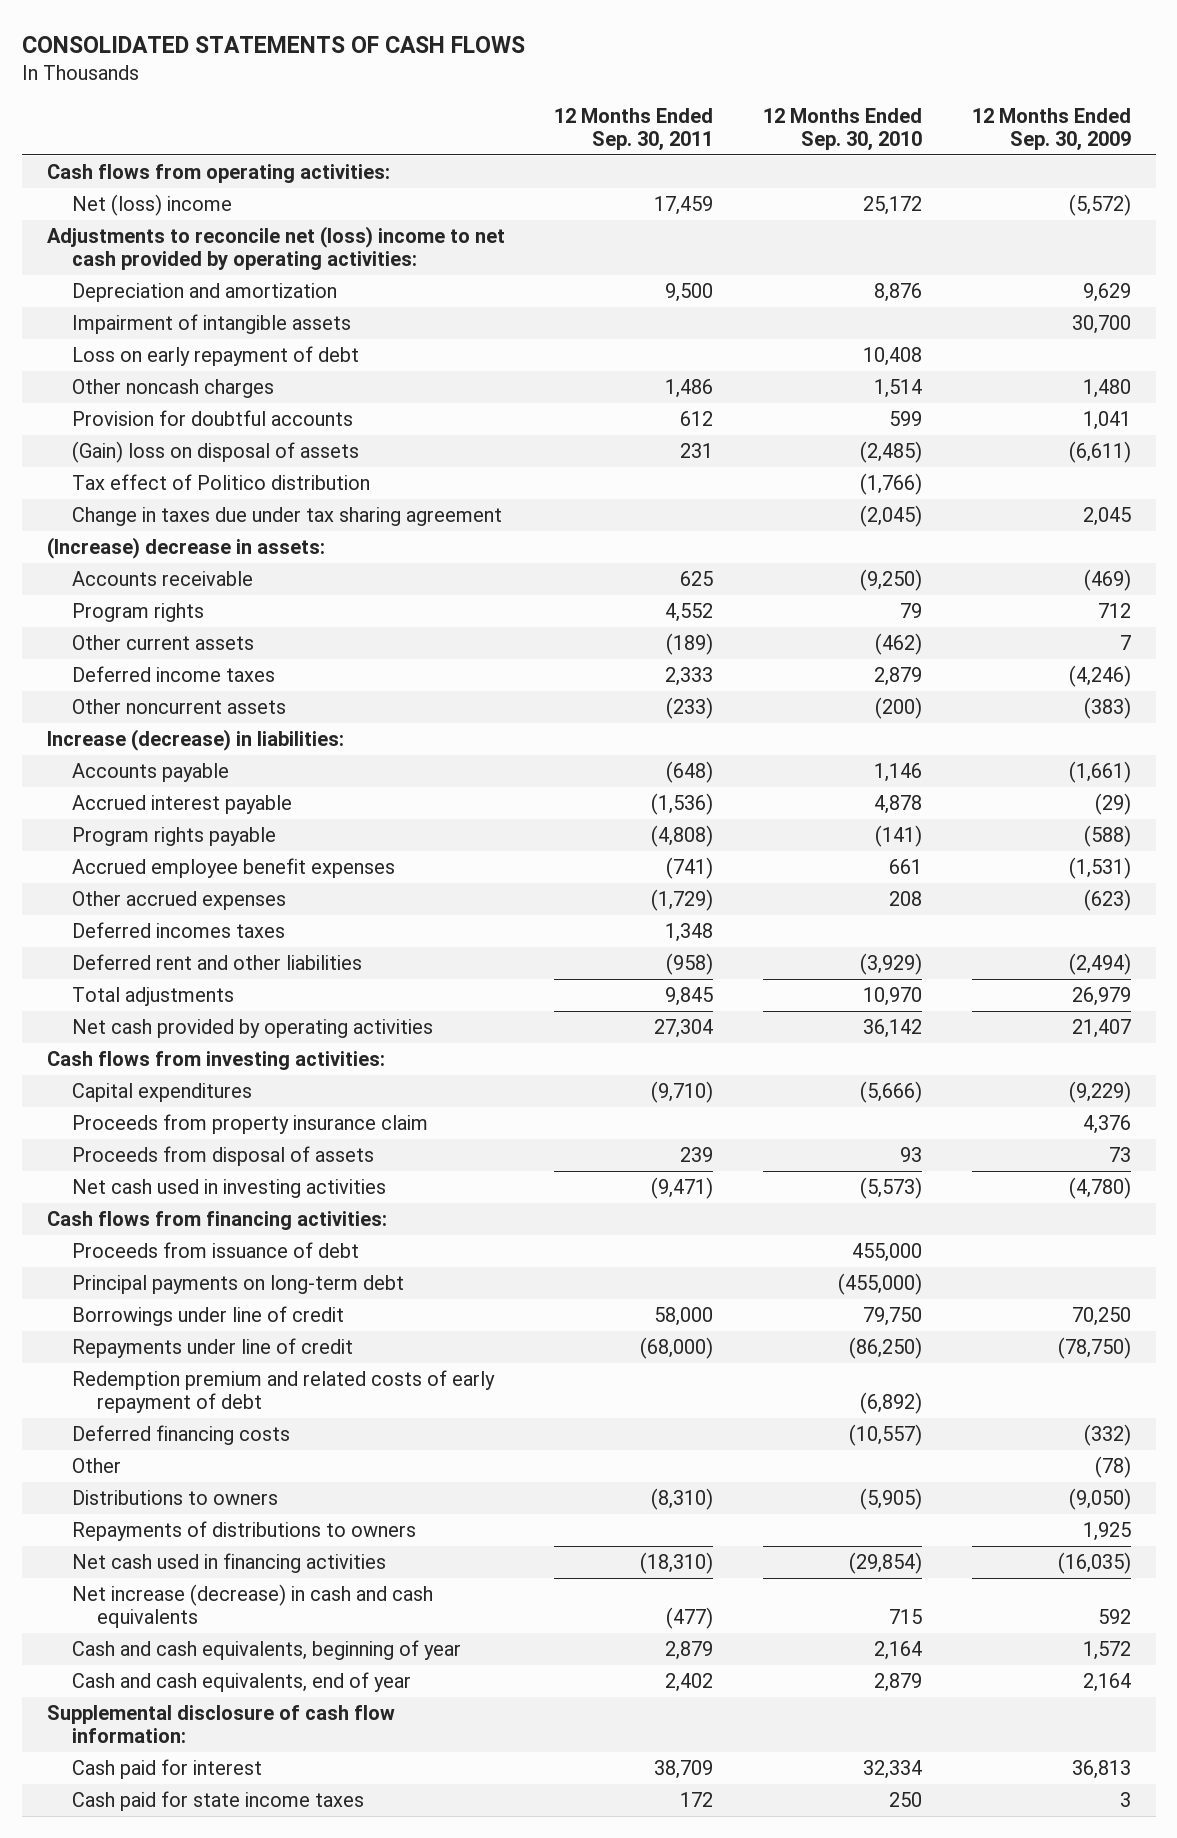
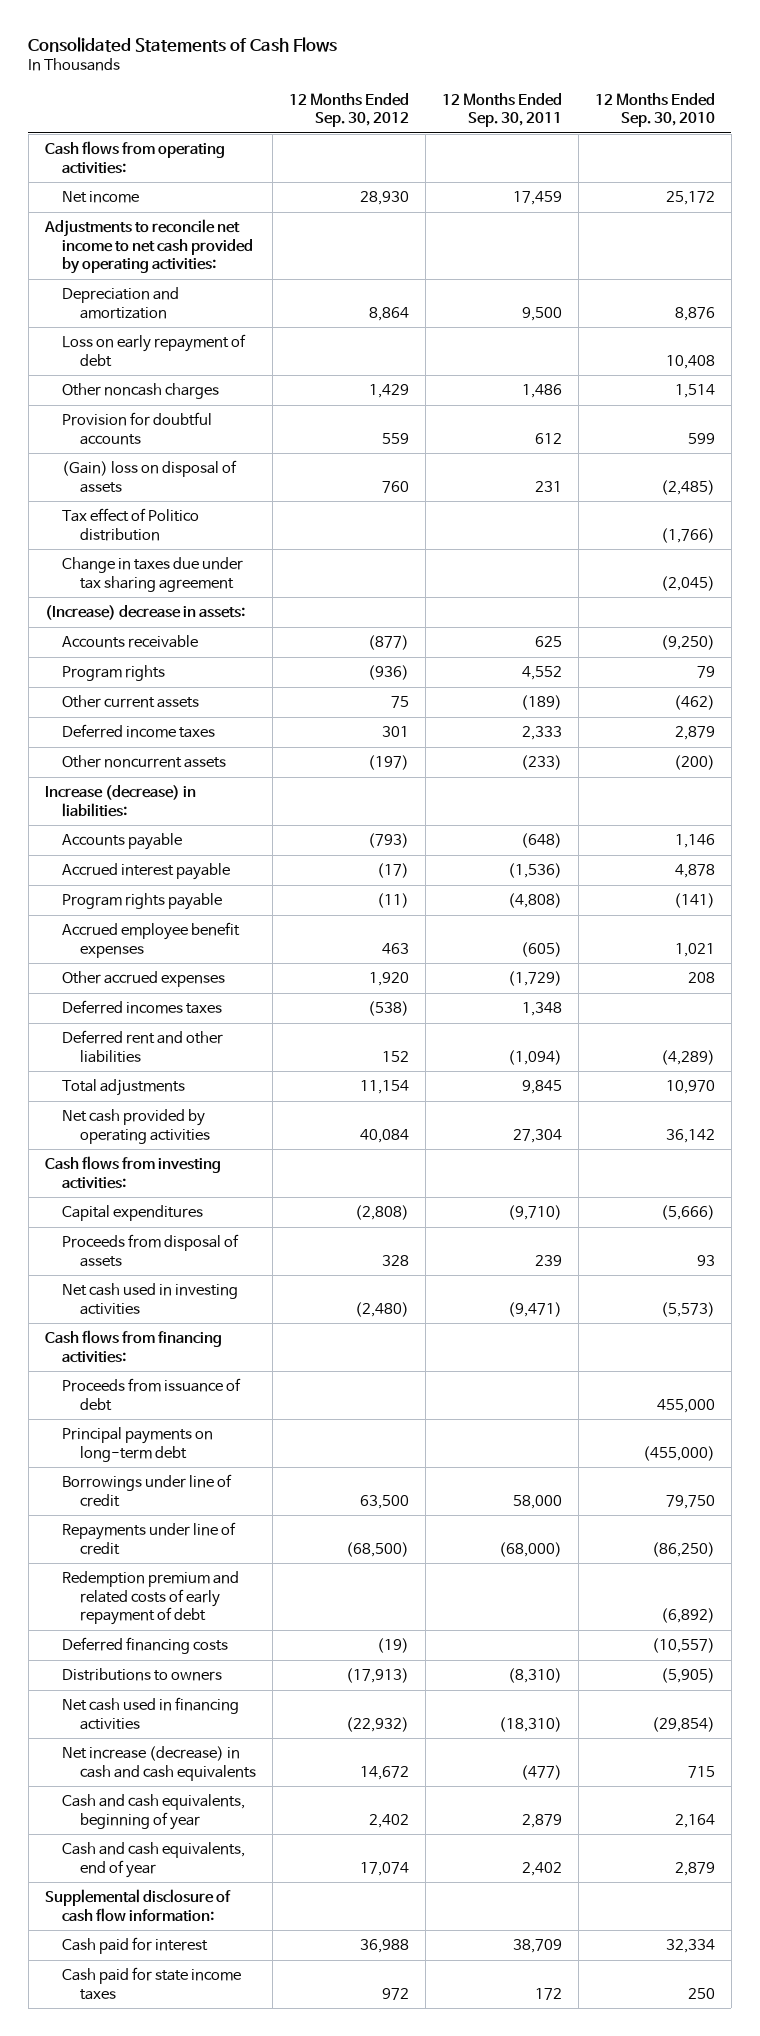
[21,35,525,53] CONSOLIDATED STATEMENTS OF CASH FLOWS -> [28,36,338,52] Consolidated Statements of Cash Flows
[971,107,1131,152] 12 Months Ended Sep. 30, 2009 -> none
none -> [288,92,409,128] 12 Months Ended Sep. 30, 2012
[71,193,232,216] Net (loss) income -> [62,191,140,204] Net income
[46,225,505,271] Adjustments to reconcile net (loss) income to net cash provided by operating activities: -> [43,219,254,274] Adjustments to reconcile net income to net cash provided by operating activities:
[71,313,351,334] Impairment of intangible assets -> none
[666,856,714,879] (741) -> [520,941,562,957] (605)
[889,858,923,874] 661 -> [674,942,715,957] 1,021
[666,952,714,975] (958) -> [507,1049,562,1065] (1,094)
[860,952,923,975] (3,929) -> [660,1049,715,1065] (4,289)
[71,1113,428,1134] Proceeds from property insurance claim -> none
[71,1457,121,1473] Other -> none
[71,1520,416,1541] Repayments of distributions to owners -> none

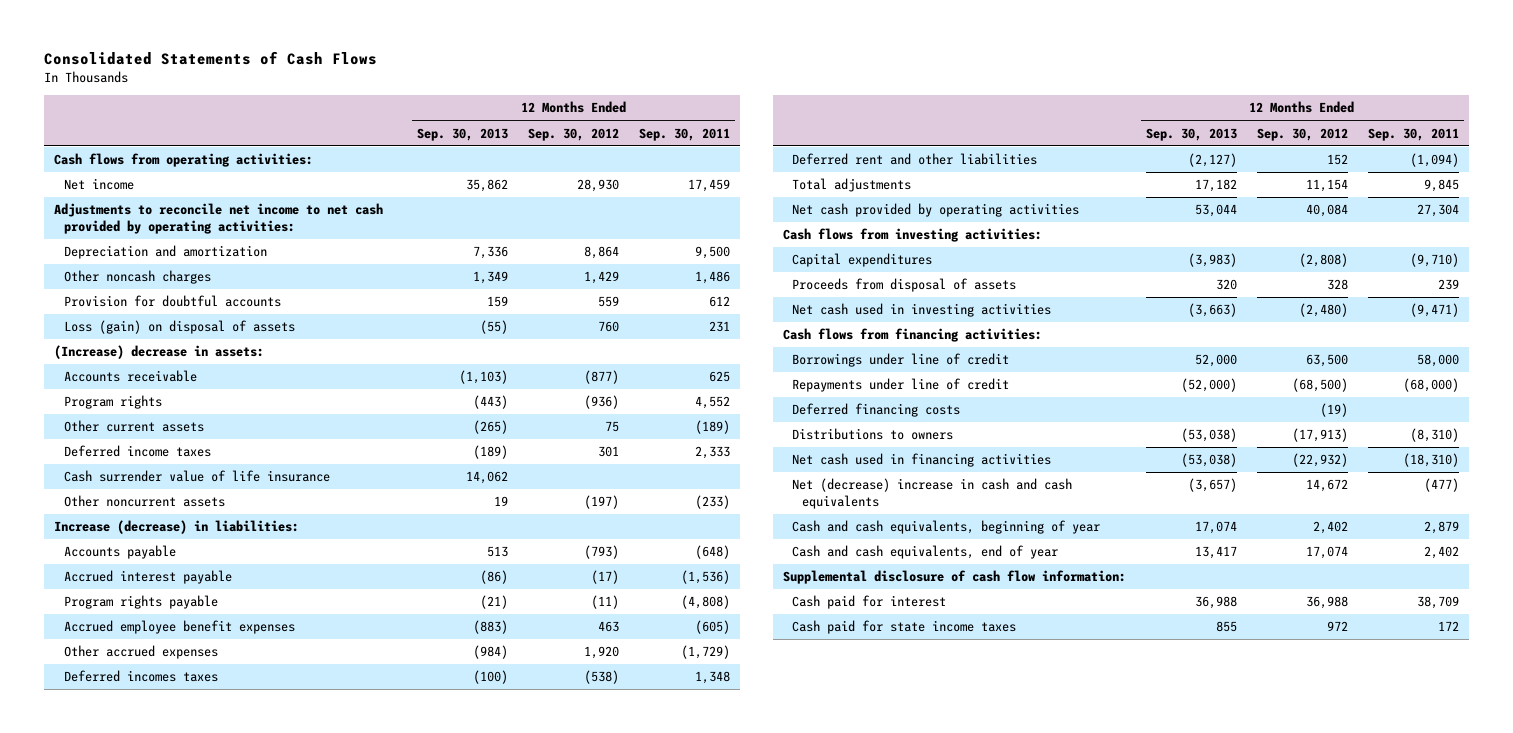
[594,92,715,128] 12 Months Ended Sep. 30, 2010 -> none
none -> [417,127,509,141] Sep. 30, 2013
[62,334,247,367] Loss on early repayment of debt -> none
[62,508,200,541] Tax effect of Politico distribution -> none
[62,557,244,592] Change in taxes due under tax sharing agreement -> none
[62,460,238,493] (Gain) loss on disposal of assets -> [63,320,295,335] Loss (gain) on disposal of assets
none -> [63,470,330,483] Cash surrender value of life insurance
[62,1378,242,1411] Proceeds from issuance of debt -> none
[62,1427,214,1462] Principal payments on long-term debt -> none
[62,1571,240,1625] Redemption premium and related costs of early repayment of debt -> none
[62,1746,256,1781] Net increase (decrease) in cash and cash equivalents -> [792,478,1073,509] Net (decrease) increase in cash and cash equivalents

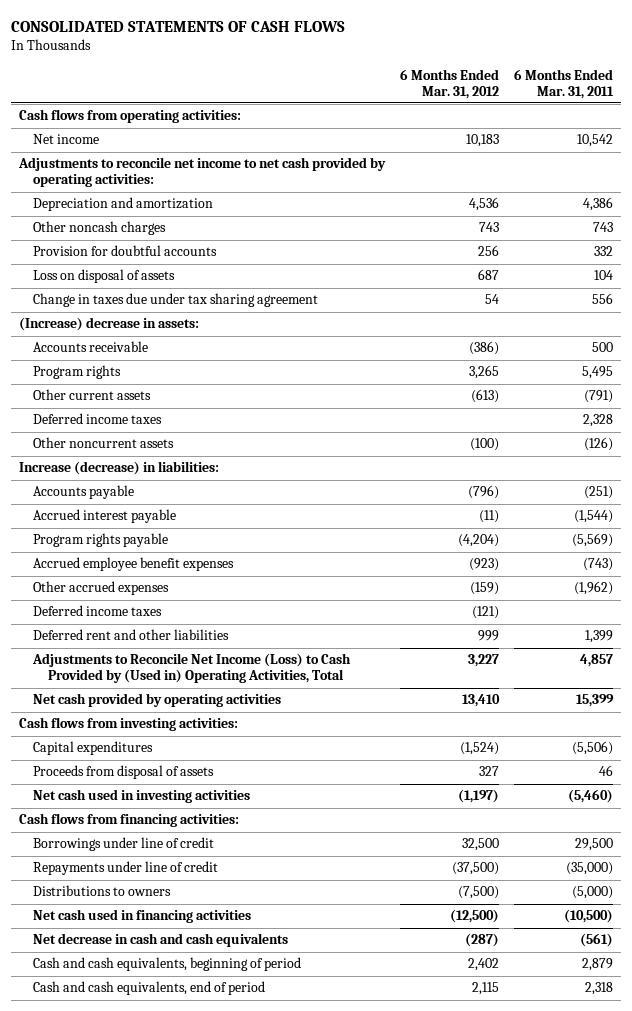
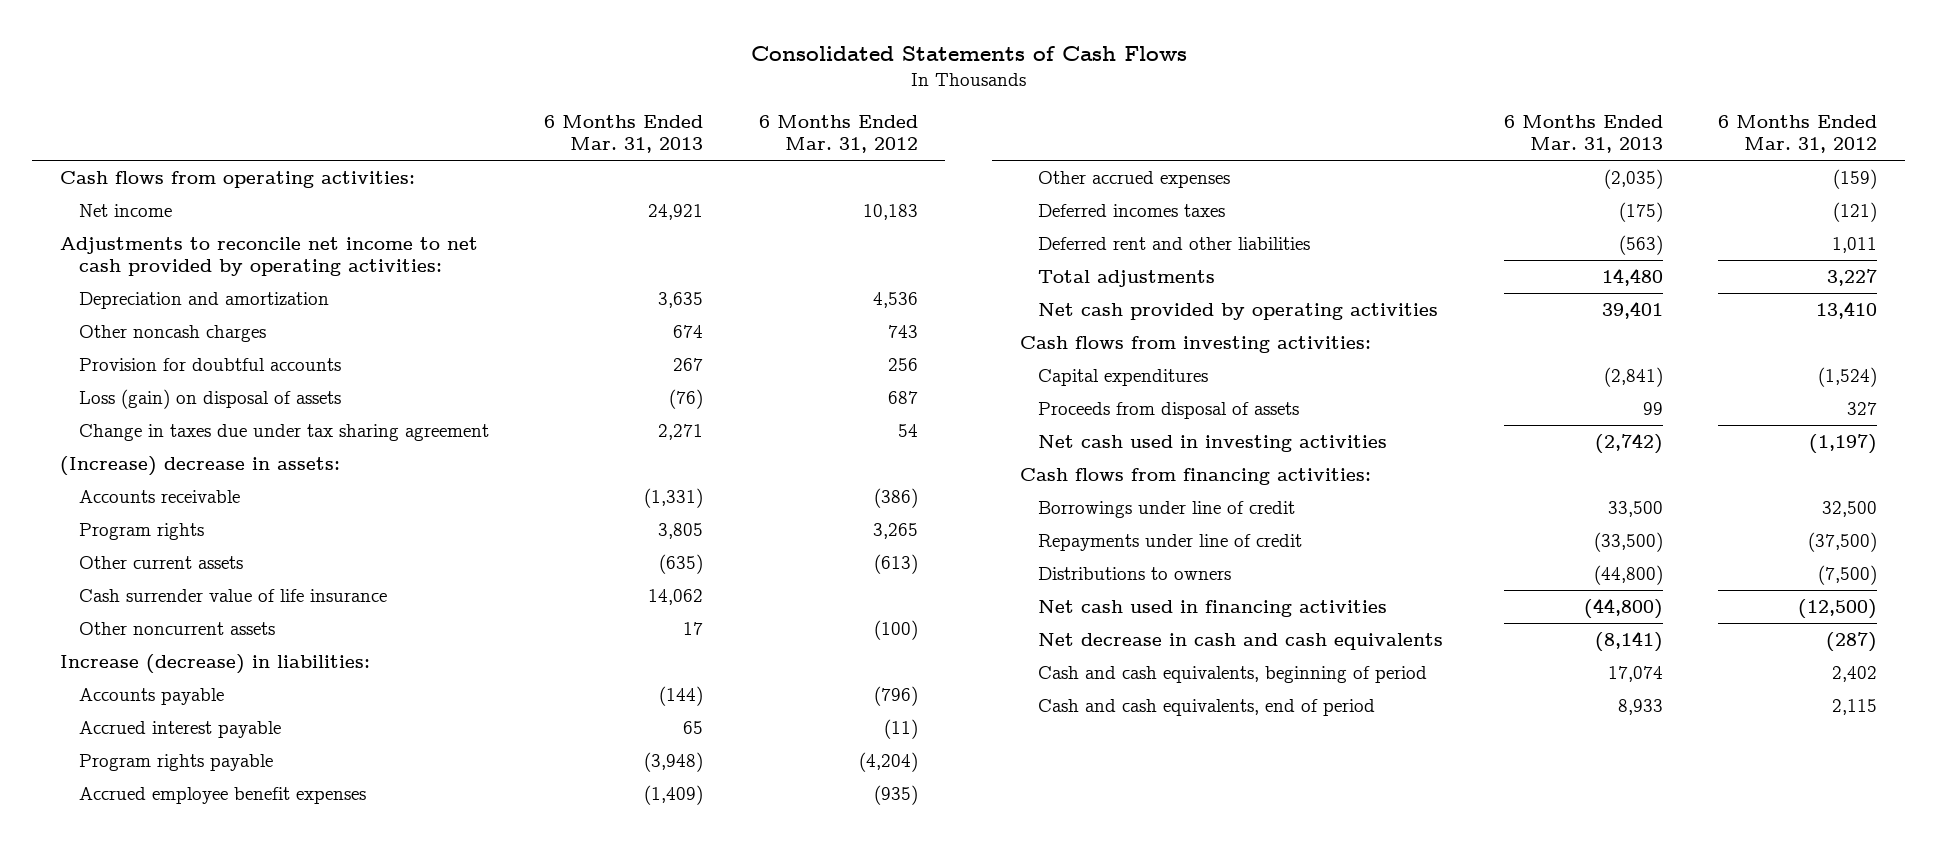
[11,20,346,32] CONSOLIDATED STATEMENTS OF CASH FLOWS -> [750,46,1187,62] Consolidated Statements of Cash Flows
[514,68,615,99] 6 Months Ended Mar. 31, 2011 -> none
none -> [544,115,704,153] 6 Months Ended Mar. 31, 2013
[33,269,176,284] Loss on disposal of assets -> [78,389,341,410] Loss (gain) on disposal of assets
[33,413,163,425] Deferred income taxes -> none
none -> [78,589,387,603] Cash surrender value of life insurance
[468,558,499,572] (923) -> [873,785,918,806] (935)
[33,605,163,617] Deferred income taxes -> [1038,204,1226,218] Deferred incomes taxes
[477,630,499,642] 999 -> [1832,237,1878,254] 1,011
[32,653,352,684] Adjustments to Reconcile Net Income (Loss) to Cash Provided by (Used in) Operating Activities, Total -> [1038,270,1216,288] Total adjustments

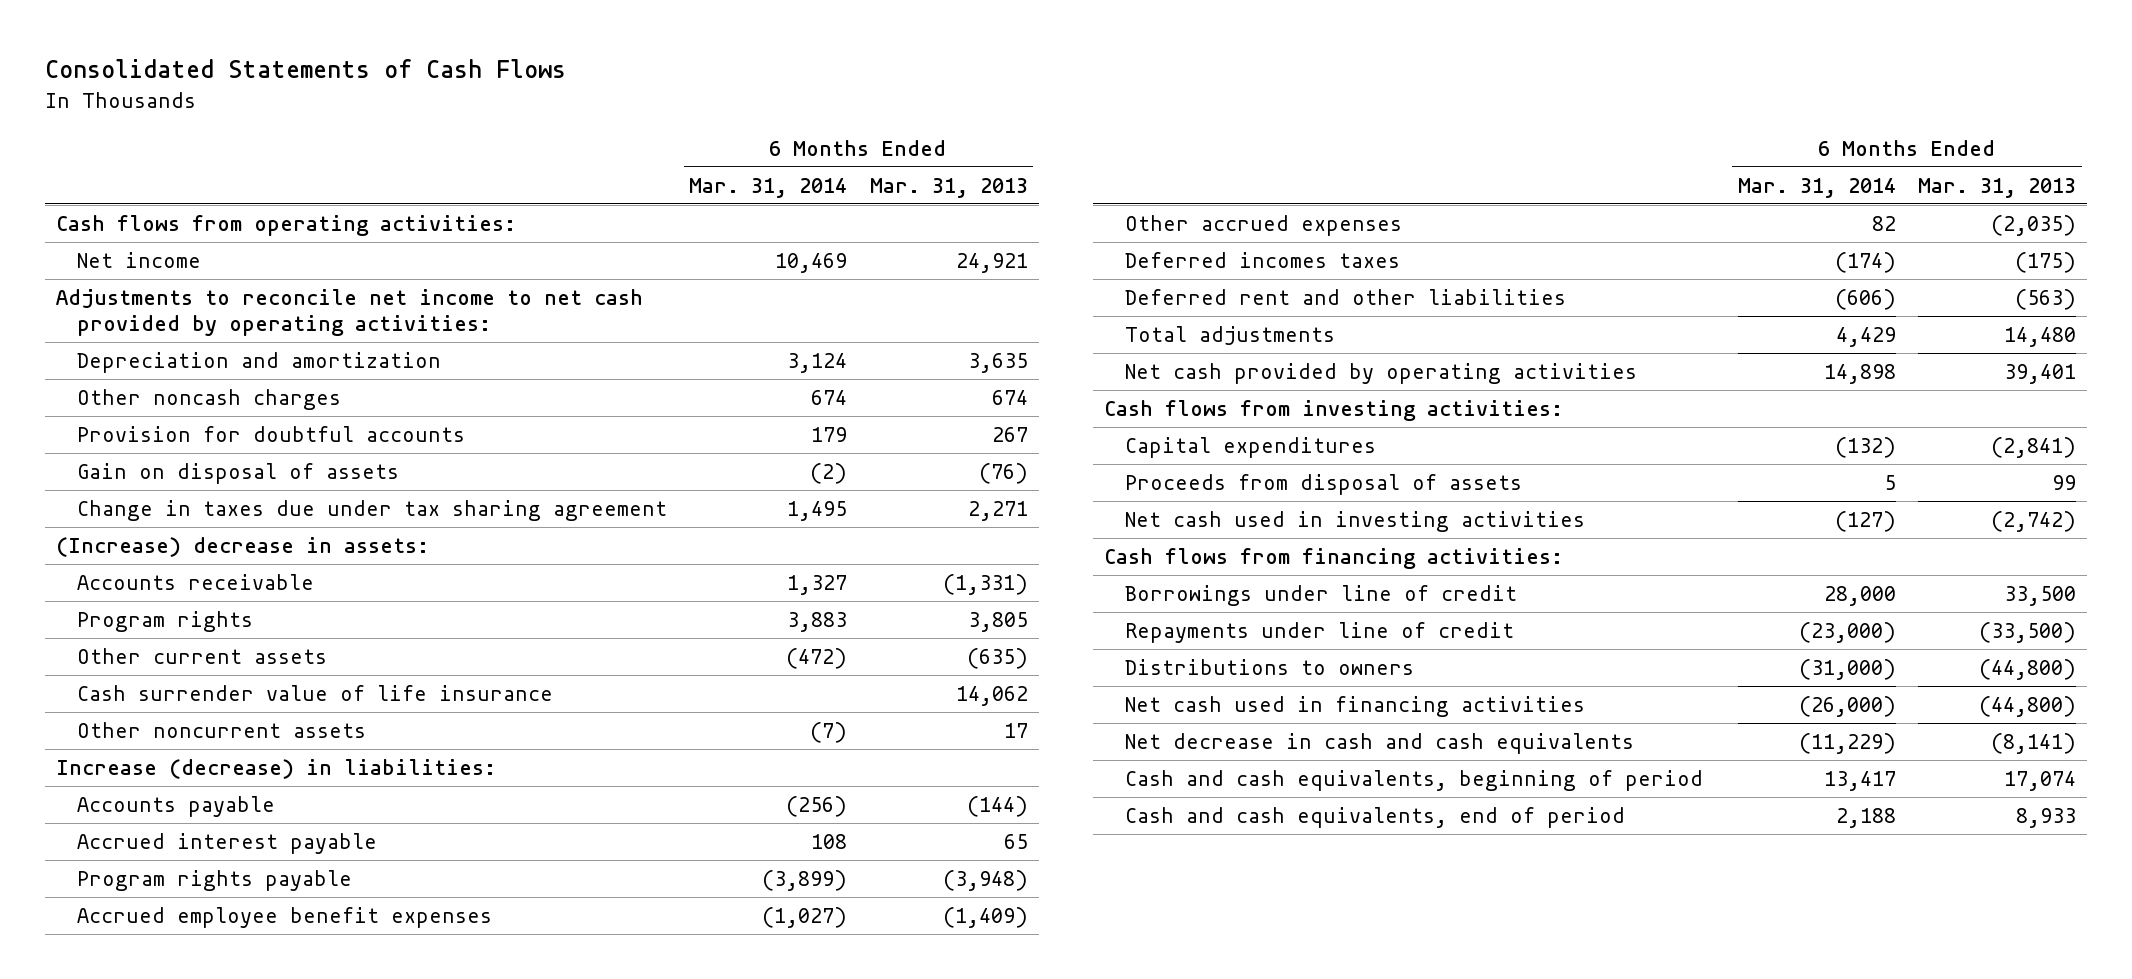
[758,115,918,153] 6 Months Ended Mar. 31, 2012 -> none
none -> [689,177,848,198] Mar. 31, 2014
[78,389,341,410] Loss (gain) on disposal of assets -> [77,463,400,485] Gain on disposal of assets

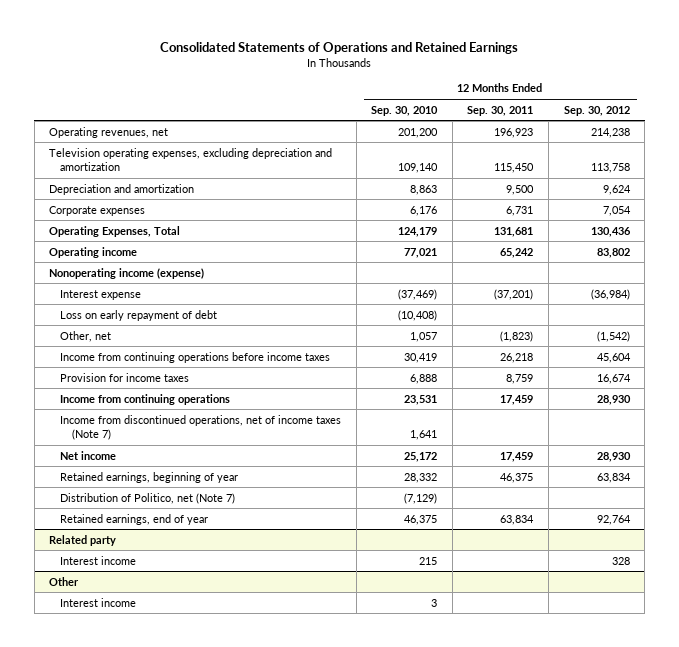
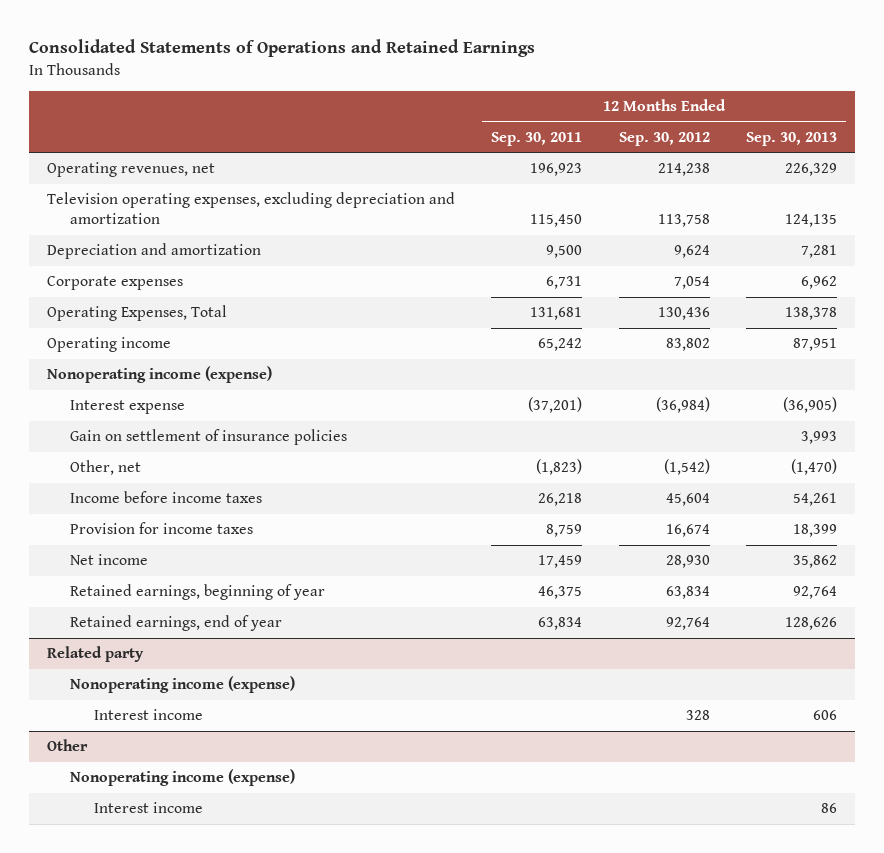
[371,105,439,116] Sep. 30, 2010 -> none
none -> [746,131,838,146] Sep. 30, 2013
[60,309,218,321] Loss on early repayment of debt -> none
none -> [70,429,348,446] Gain on settlement of insurance policies
[60,351,331,363] Income from continuing operations before income taxes -> [70,491,263,504] Income before income taxes
[60,393,231,405] Income from continuing operations -> none
[60,414,342,441] Income from discontinued operations, net of income taxes (Note 7) -> none
[60,492,236,504] Distribution of Politico, net (Note 7) -> none
none -> [70,676,296,694] Nonoperating income (expense)
none -> [70,769,296,787] Nonoperating income (expense)

